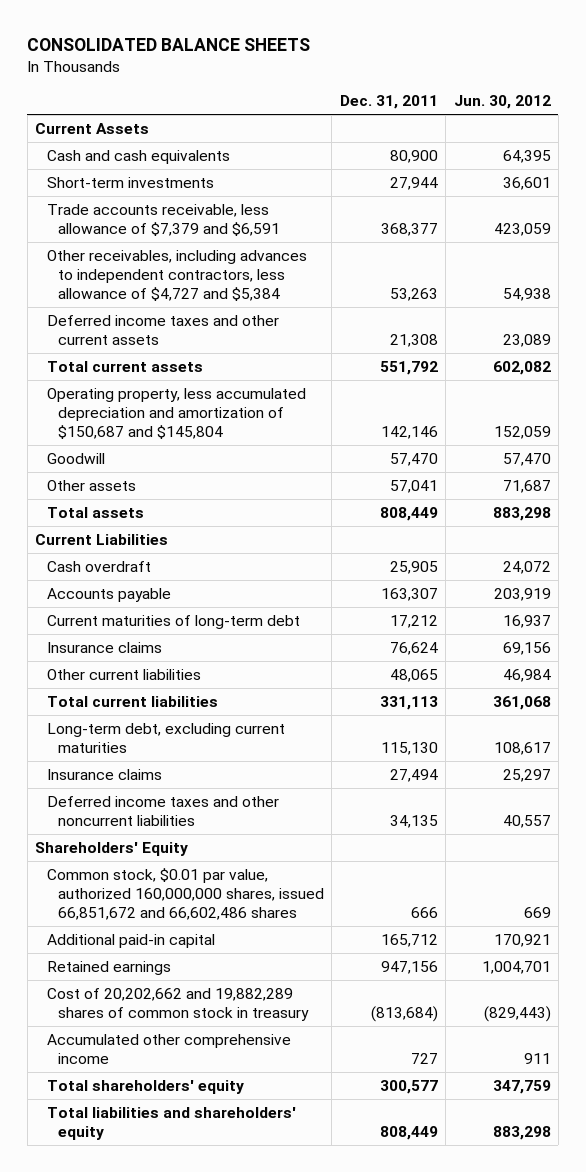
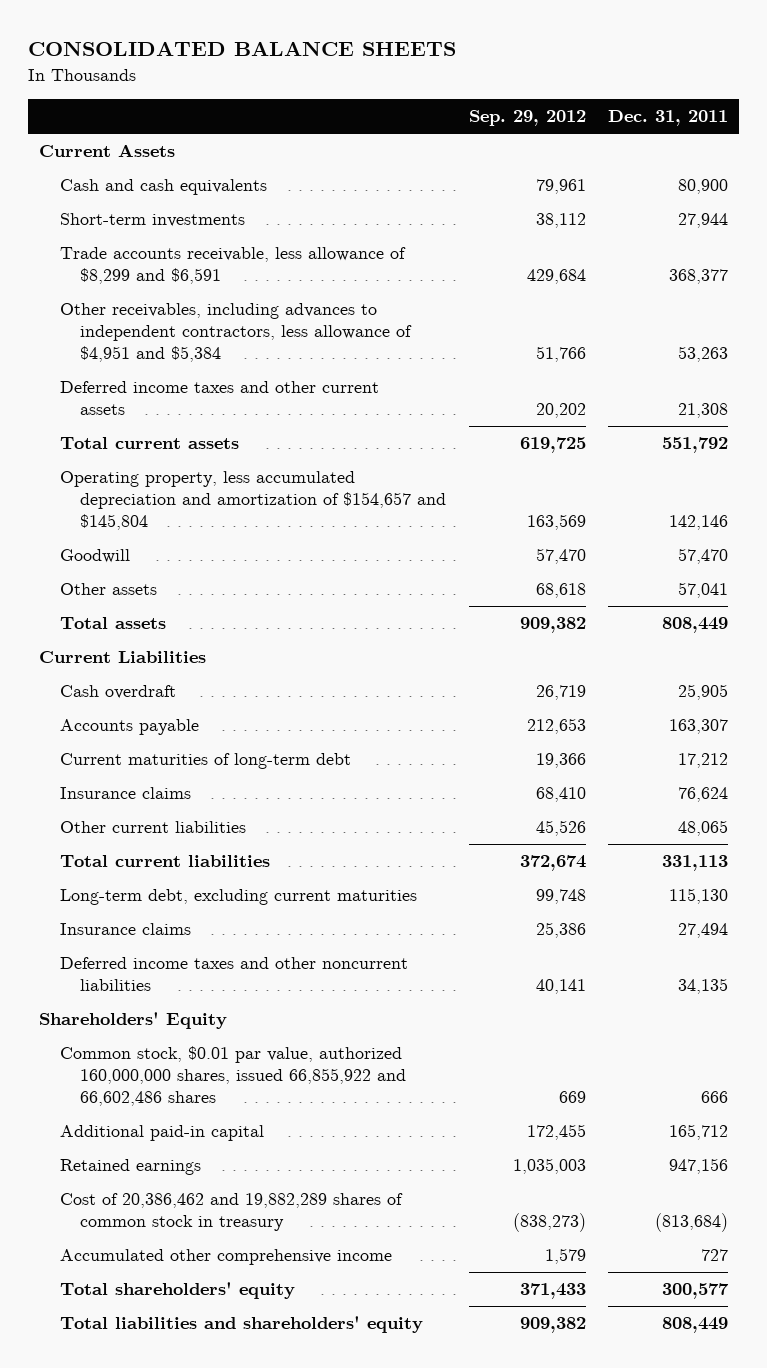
[453,95,551,110] Jun. 30, 2012 -> none
none -> [468,110,586,127] Sep. 29, 2012
[46,204,281,236] Trade accounts receivable, less allowance of $7,379 and $6,591 -> [59,247,406,285] Trade accounts receivable, less allowance of $8,299 and $6,591
[46,250,307,301] Other receivables, including advances to independent contractors, less allowance of $4,727 and $5,384 -> [59,303,413,362] Other receivables, including advances to independent contractors, less allowance of $4,951 and $5,384
[46,388,306,439] Operating property, less accumulated depreciation and amortization of $150,687 and $145,804 -> [59,471,447,530] Operating property, less accumulated depreciation and amortization of $154,657 and $145,804
[46,868,325,920] Common stock, $0.01 par value, authorized 160,000,000 shares, issued 66,851,672 and 66,602,486 shares -> [59,1046,407,1106] Common stock, $0.01 par value, authorized 160,000,000 shares, issued 66,855,922 and 66,602,486 shares
[46,988,310,1021] Cost of 20,202,662 and 19,882,289 shares of common stock in treasury -> [59,1193,403,1232] Cost of 20,386,462 and 19,882,289 shares of common stock in treasury

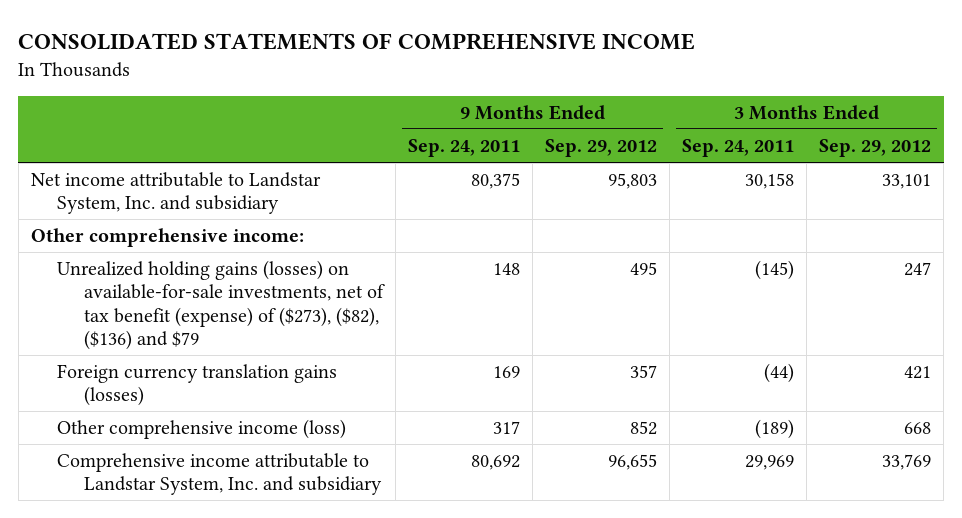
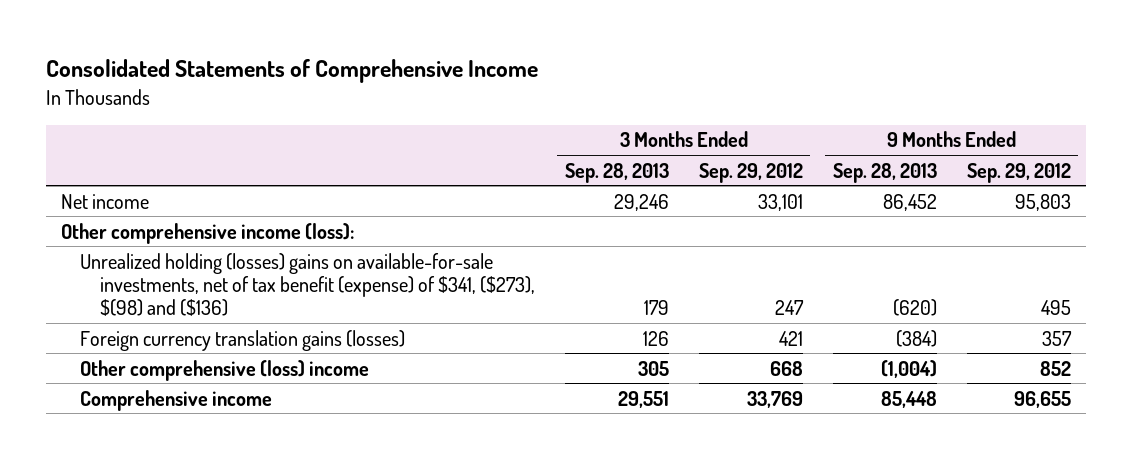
[18,33,696,51] CONSOLIDATED STATEMENTS OF COMPREHENSIVE INCOME -> [45,59,538,84] Consolidated Statements of Comprehensive Income
[408,138,521,157] Sep. 24, 2011 -> none
[682,138,795,157] Sep. 24, 2011 -> none
none -> [564,162,669,183] Sep. 28, 2013
none -> [832,162,937,183] Sep. 28, 2013
[30,172,321,215] Net income attributable to Landstar System, Inc. and subsidiary -> [60,193,149,209] Net income
[30,228,304,248] Other comprehensive income: -> [60,222,354,244] Other comprehensive income (loss):
[57,260,386,350] Unrealized holding gains (losses) on available-for-sale investments, net of tax benefit (expense) of ($273), ($82), ($136) and $79 -> [80,252,535,317] Unrealized holding (losses) gains on available-for-sale investments, net of tax benefit (expense) of $341, ($273), $(98) and ($136)
[57,419,347,440] Other comprehensive income (loss) -> [80,359,370,381] Other comprehensive (loss) income
[57,453,383,496] Comprehensive income attributable to Landstar System, Inc. and subsidiary -> [80,389,273,411] Comprehensive income

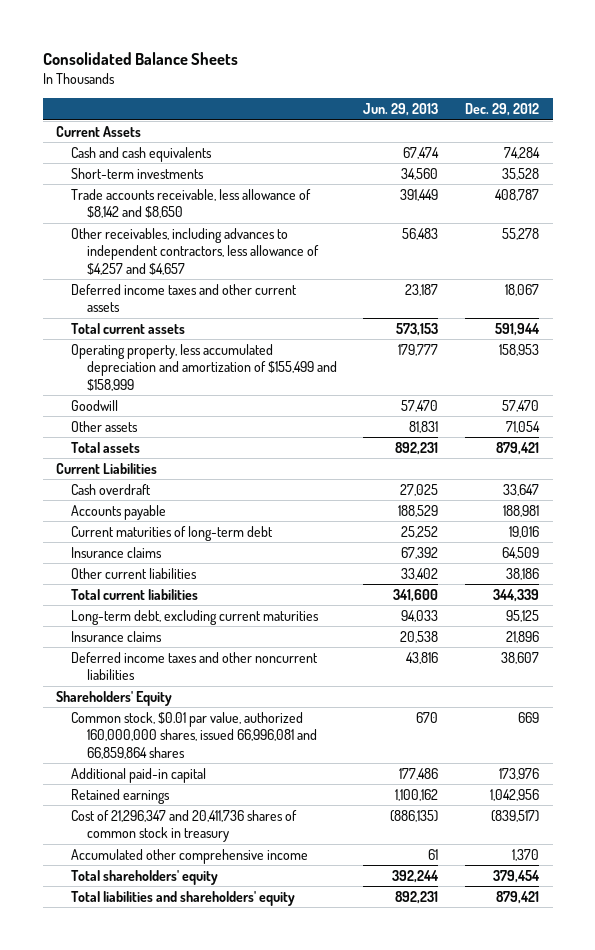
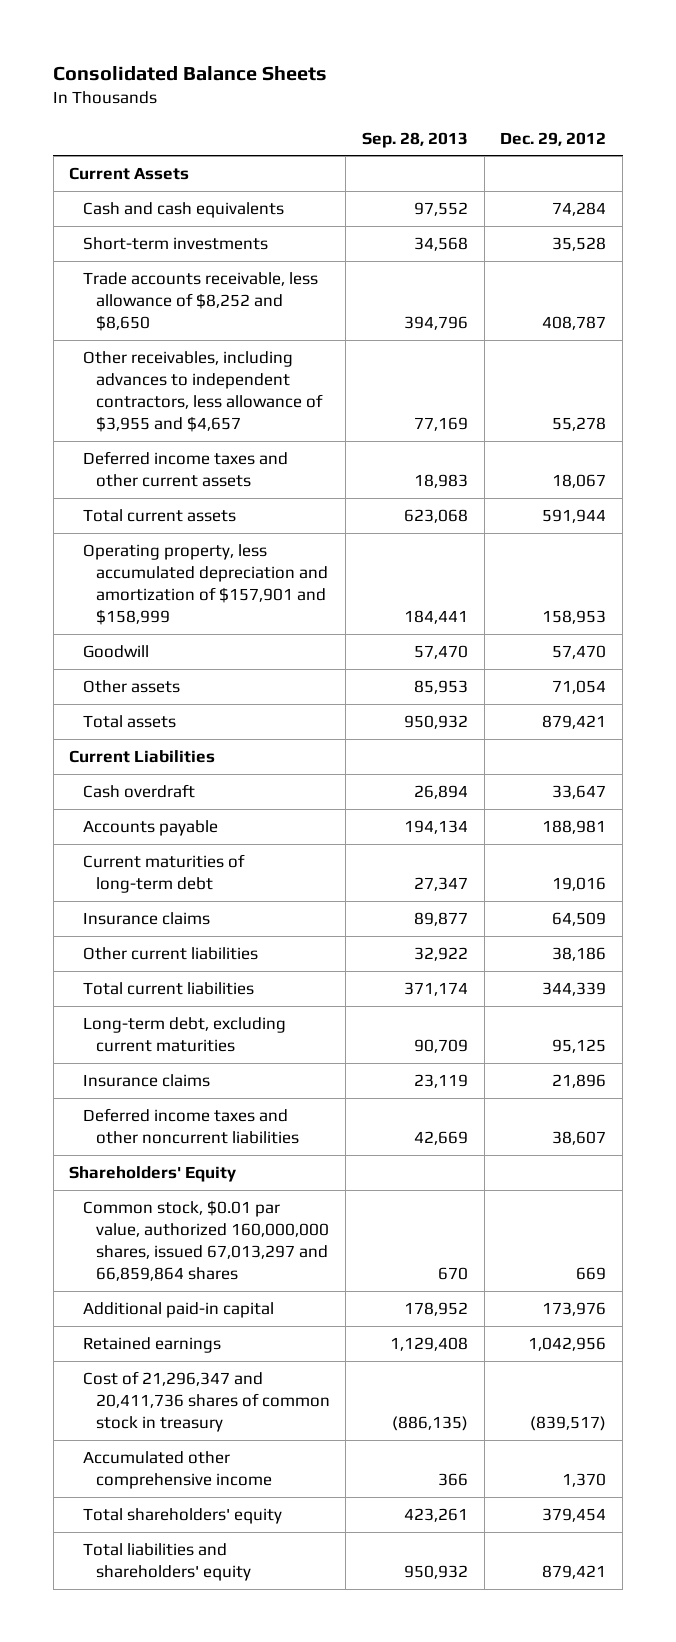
[363,103,439,117] Jun. 29, 2013 -> none
none -> [361,131,468,148] Sep. 28, 2013
[71,188,312,219] Trade accounts receivable, less allowance of $8,142 and $8,650 -> [82,272,318,331] Trade accounts receivable, less allowance of $8,252 and $8,650
[71,227,319,275] Other receivables, including advances to independent contractors, less allowance of $4,257 and $4,657 -> [82,351,323,432] Other receivables, including advances to independent contractors, less allowance of $3,955 and $4,657
[71,343,337,391] Operating property, less accumulated depreciation and amortization of $155,499 and $158,999 -> [82,544,328,625] Operating property, less accumulated depreciation and amortization of $157,901 and $158,999
[71,711,317,759] Common stock, $0.01 par value, authorized 160,000,000 shares, issued 66,996,081 and 66,859,864 shares -> [82,1200,329,1281] Common stock, $0.01 par value, authorized 160,000,000 shares, issued 67,013,297 and 66,859,864 shares

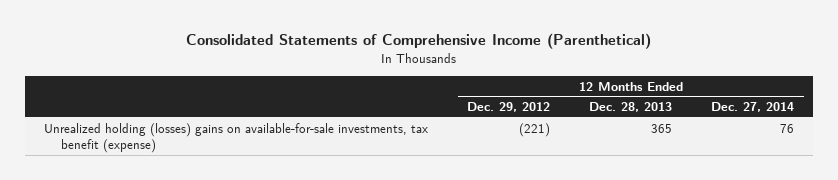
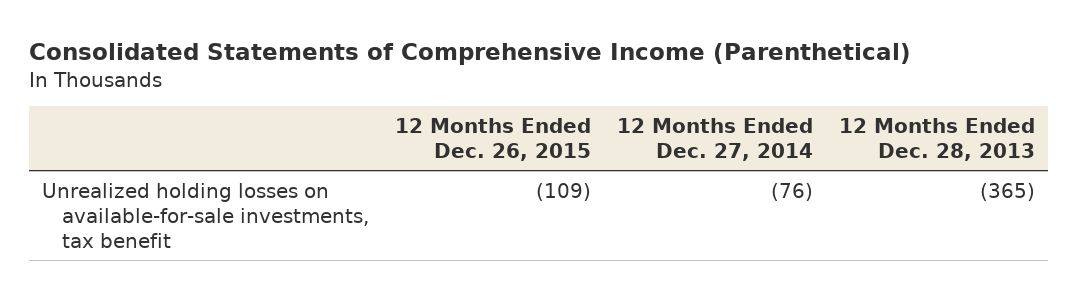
[467,102,551,113] Dec. 29, 2012 -> none
none -> [394,117,591,162] 12 Months Ended Dec. 26, 2015
[44,122,429,154] Unrealized holding (losses) gains on available-for-sale investments, tax benefit (expense) -> [42,182,369,248] Unrealized holding losses on available-for-sale investments, tax benefit
[651,123,673,133] 365 -> [980,182,1036,201] (365)
[780,123,795,133] 76 -> [771,182,814,201] (76)

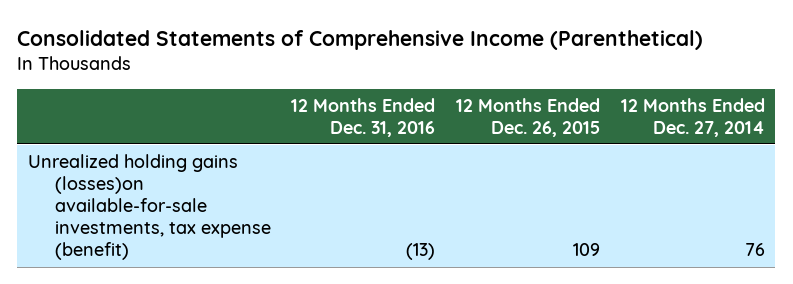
[839,117,1036,162] 12 Months Ended Dec. 28, 2013 -> none
none -> [291,97,436,137] 12 Months Ended Dec. 31, 2016
[42,182,369,248] Unrealized holding losses on available-for-sale investments, tax benefit -> [27,154,271,261] Unrealized holding gains (losses)on available-for-sale investments, tax expense (benefit)
[535,182,591,201] (109) -> [573,243,601,257] 109
[771,182,814,201] (76) -> [744,243,765,257] 76

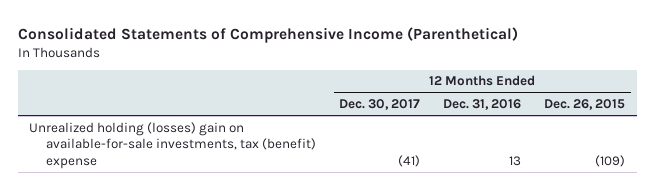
[620,97,765,137] 12 Months Ended Dec. 27, 2014 -> none
none -> [339,99,421,111] Dec. 30, 2017
[27,154,271,261] Unrealized holding gains (losses)on available-for-sale investments, tax expense (benefit) -> [29,121,317,170] Unrealized holding (losses) gain on available-for-sale investments, tax (benefit) expense
[406,243,436,261] (13) -> [509,156,522,167] 13
[573,243,601,257] 109 -> [595,155,626,168] (109)

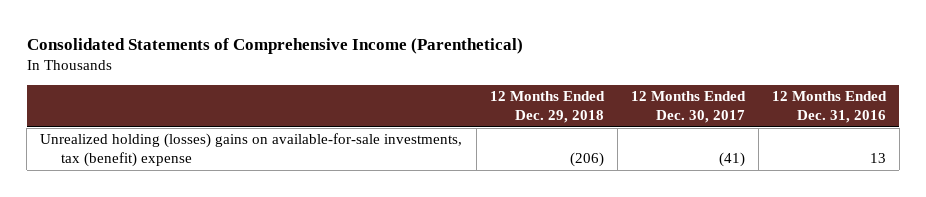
[544,99,626,111] Dec. 26, 2015 -> none
none -> [489,91,605,123] 12 Months Ended Dec. 29, 2018
[29,121,317,170] Unrealized holding (losses) gain on available-for-sale investments, tax (benefit) expense -> [40,133,463,168] Unrealized holding (losses) gains on available-for-sale investments, tax (benefit) expense

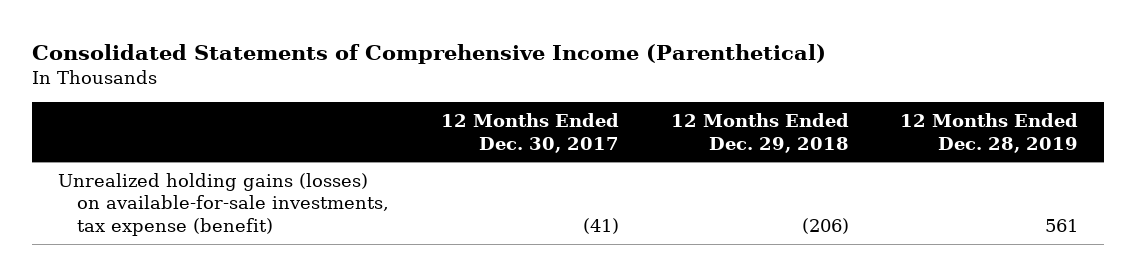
[771,91,887,123] 12 Months Ended Dec. 31, 2016 -> none
none -> [900,112,1079,153] 12 Months Ended Dec. 28, 2019
[40,133,463,168] Unrealized holding (losses) gains on available-for-sale investments, tax (benefit) expense -> [58,172,390,237] Unrealized holding gains (losses) on available-for-sale investments, tax expense (benefit)

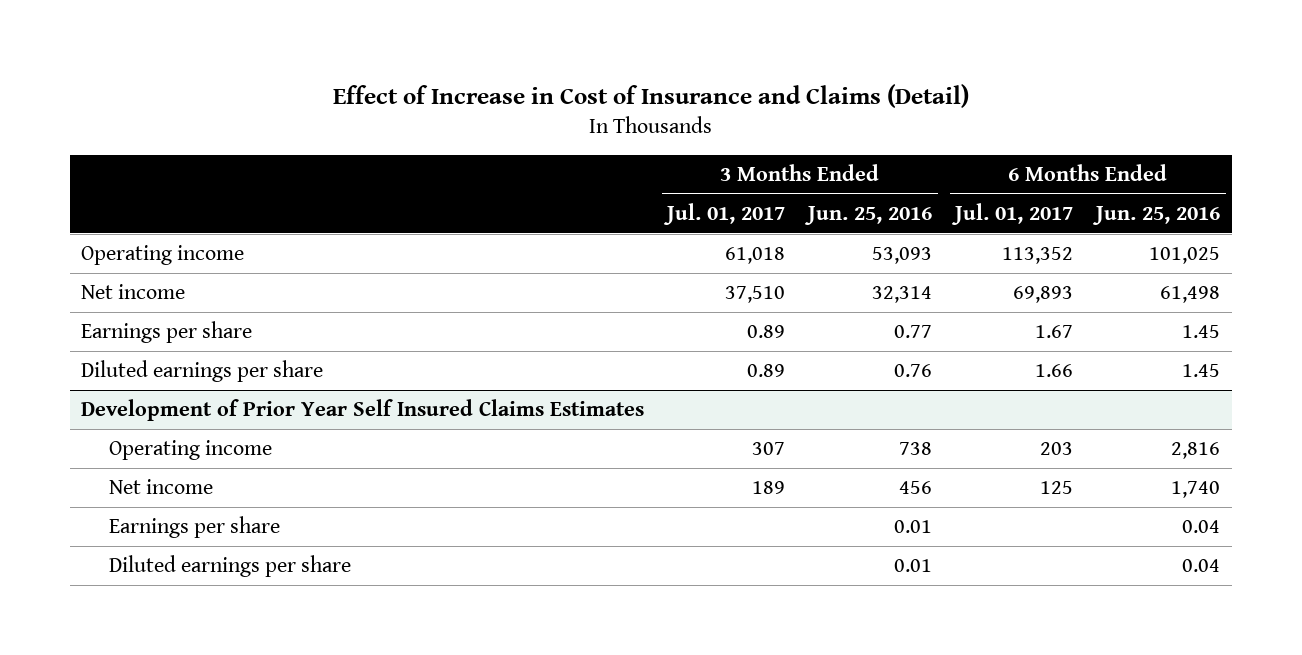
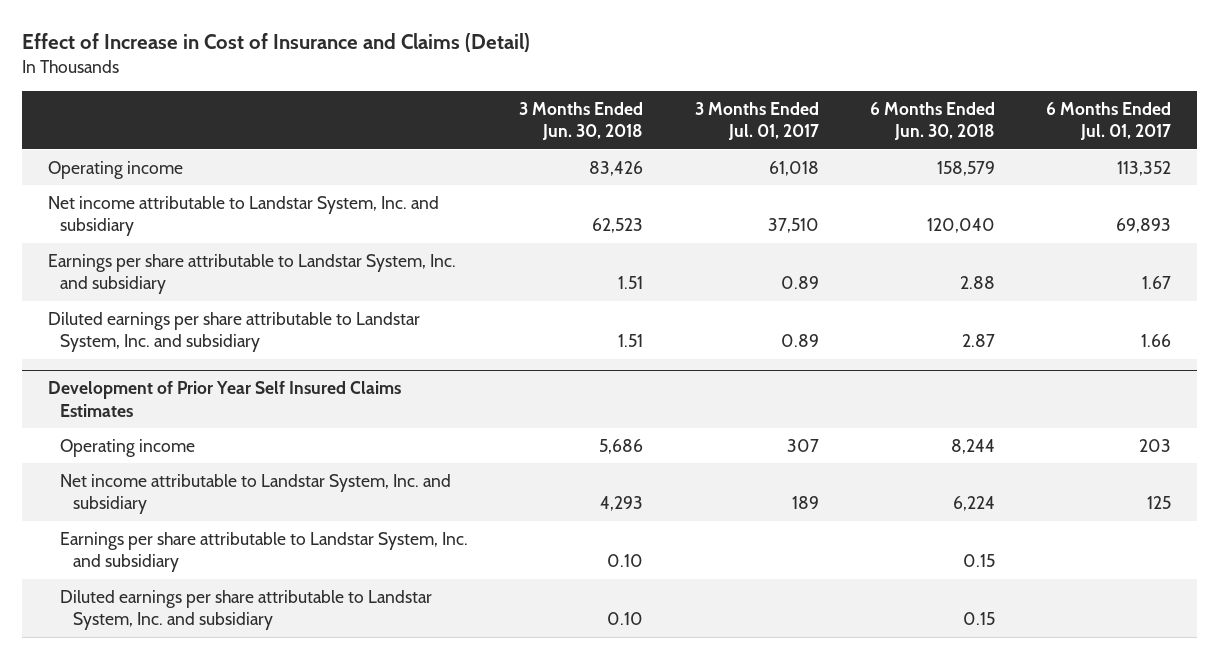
[804,205,933,225] Jun. 25, 2016 -> none
[1092,205,1221,225] Jun. 25, 2016 -> none
none -> [519,101,644,141] 3 Months Ended Jun. 30, 2018
none -> [869,101,995,141] 6 Months Ended Jun. 30, 2018
[81,284,186,300] Net income -> [47,195,439,237] Net income attributable to Landstar System, Inc. and subsidiary
[81,321,253,344] Earnings per share -> [47,253,456,295] Earnings per share attributable to Landstar System, Inc. and subsidiary
[81,360,324,383] Diluted earnings per share -> [47,311,420,353] Diluted earnings per share attributable to Landstar System, Inc. and subsidiary
[109,479,214,495] Net income -> [60,473,452,515] Net income attributable to Landstar System, Inc. and subsidiary
[109,516,281,539] Earnings per share -> [60,531,469,573] Earnings per share attributable to Landstar System, Inc. and subsidiary
[109,555,352,578] Diluted earnings per share -> [60,589,433,631] Diluted earnings per share attributable to Landstar System, Inc. and subsidiary

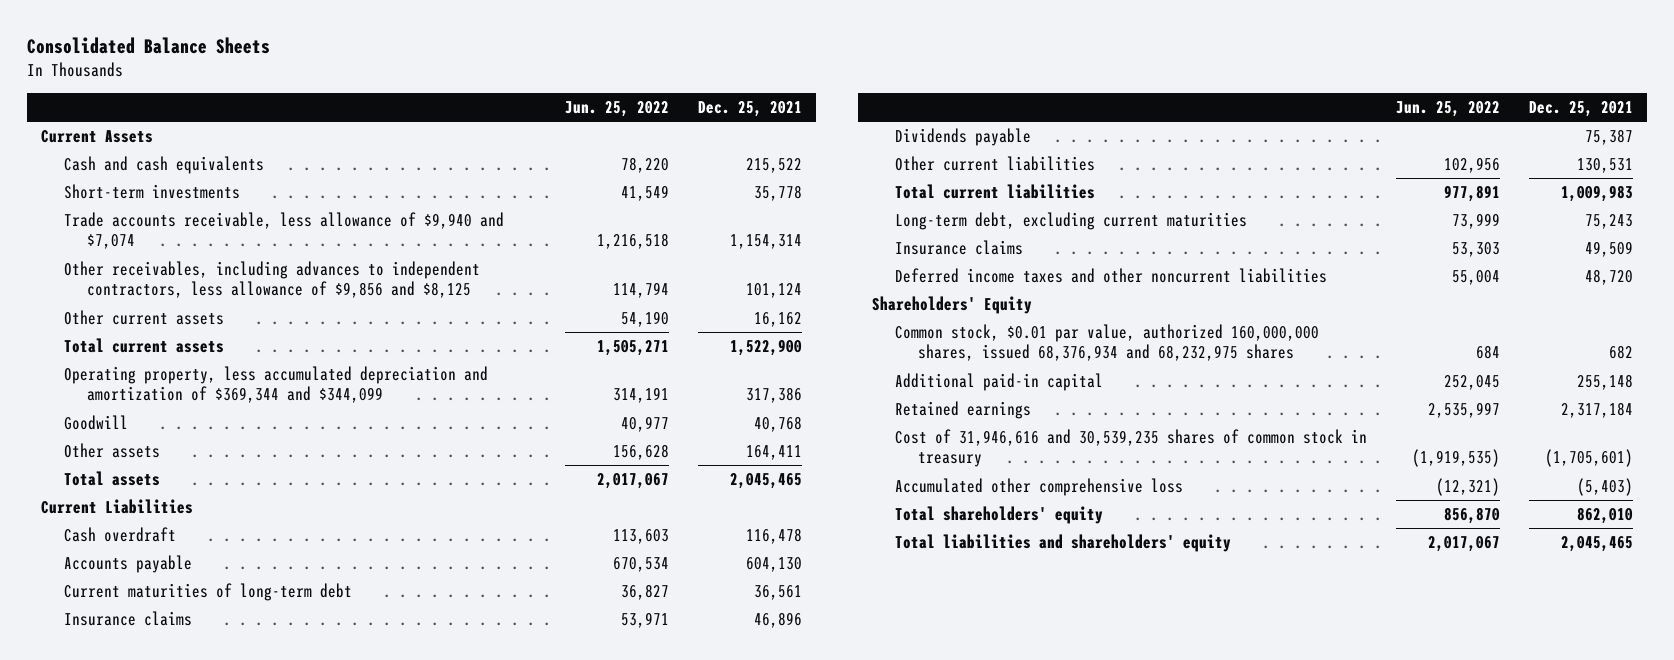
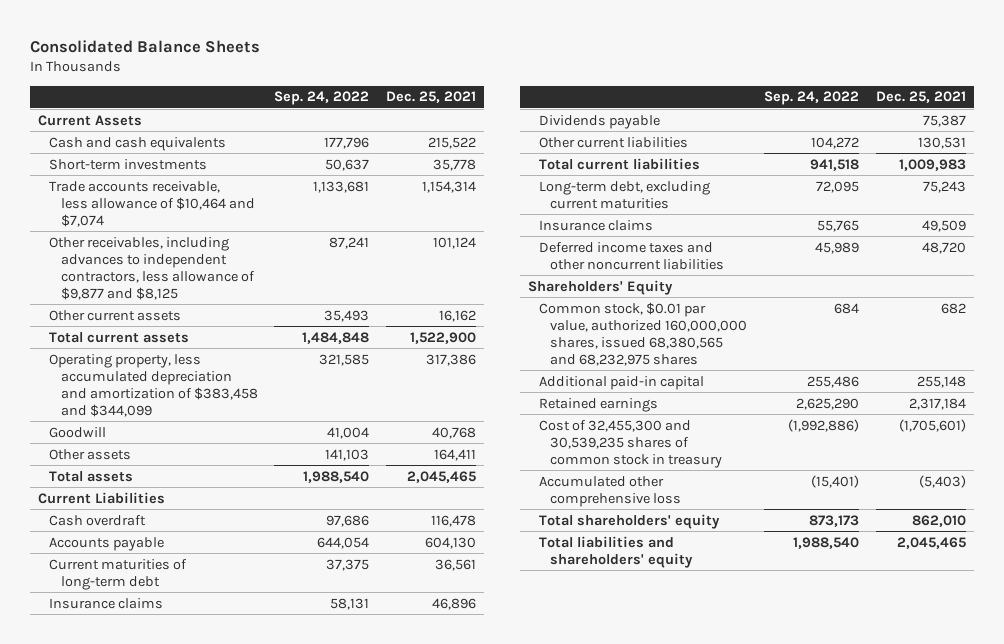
[564,101,669,118] Jun. 25, 2022 -> none
none -> [274,91,370,106] Sep. 24, 2022
[64,212,505,250] Trade accounts receivable, less allowance of $9,940 and $7,074 -> [49,180,255,227] Trade accounts receivable, less allowance of $10,464 and $7,074
[64,261,481,299] Other receivables, including advances to independent contractors, less allowance of $9,856 and $8,125 -> [49,236,255,300] Other receivables, including advances to independent contractors, less allowance of $9,877 and $8,125
[64,366,489,404] Operating property, less accumulated depreciation and amortization of $369,344 and $344,099 -> [49,353,258,417] Operating property, less accumulated depreciation and amortization of $383,458 and $344,099
[895,324,1320,362] Common stock, $0.01 par value, authorized 160,000,000 shares, issued 68,376,934 and 68,232,975 shares -> [539,301,748,366] Common stock, $0.01 par value, authorized 160,000,000 shares, issued 68,380,565 and 68,232,975 shares
[895,429,1368,468] Cost of 31,946,616 and 30,539,235 shares of common stock in treasury -> [539,419,723,468] Cost of 32,455,300 and 30,539,235 shares of common stock in treasury

